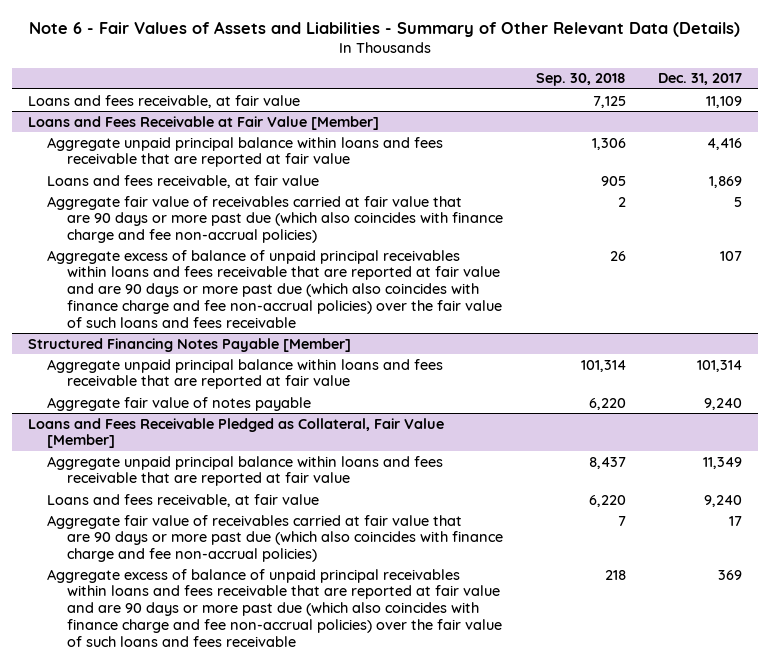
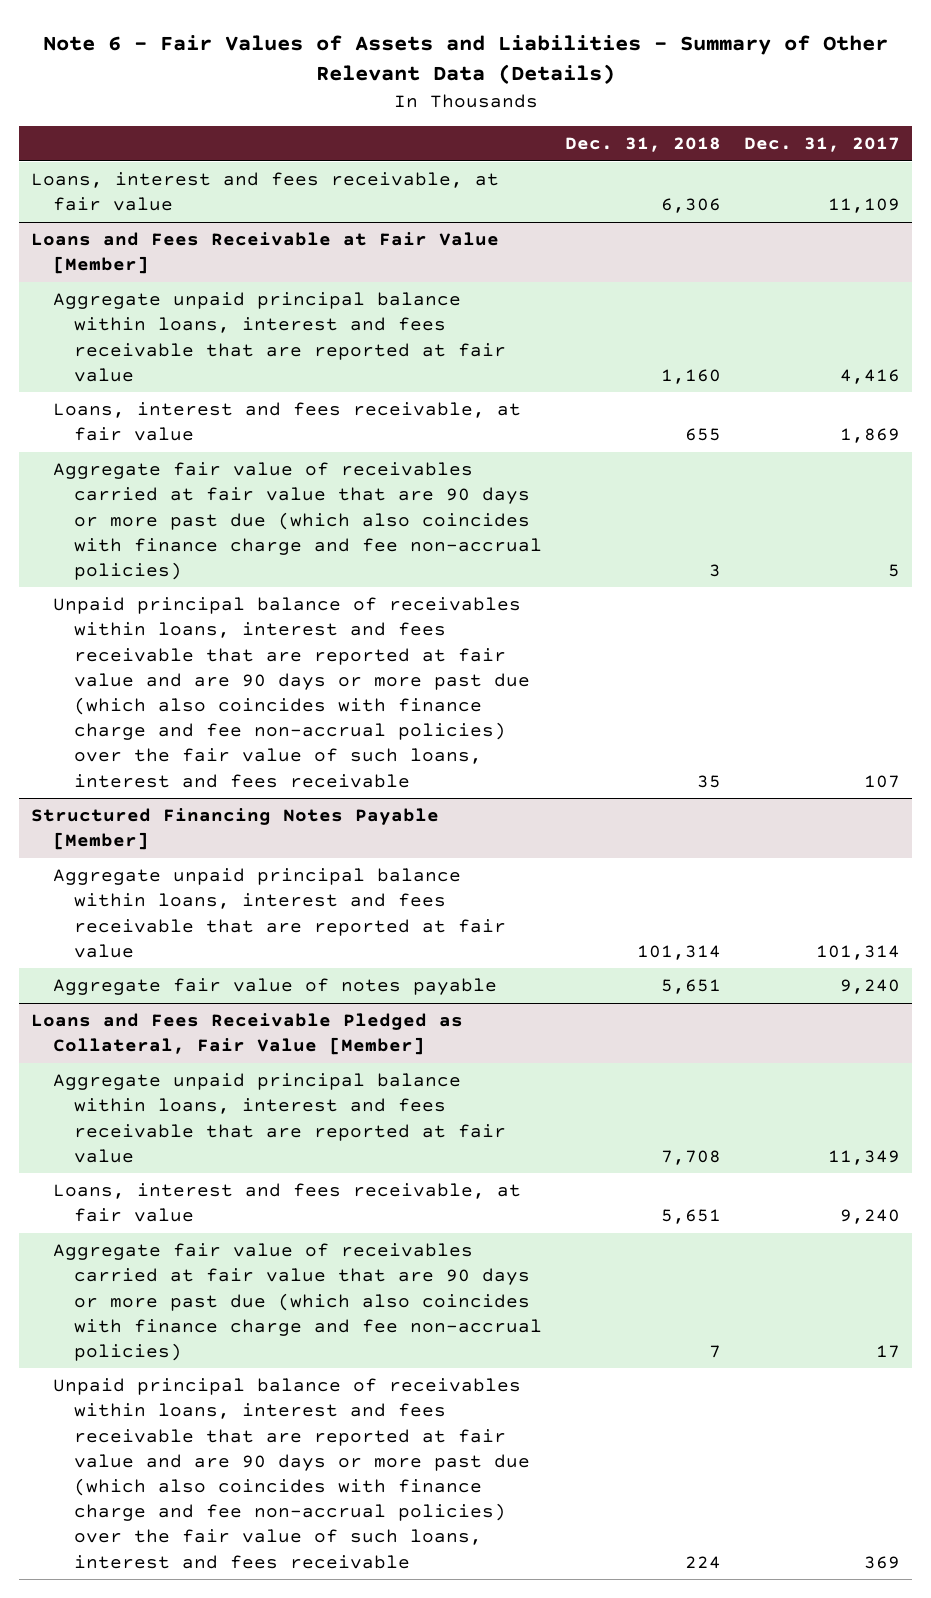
[535,73,626,87] Sep. 30, 2018 -> none
none -> [565,137,722,153] Dec. 31, 2018
[27,94,300,108] Loans and fees receivable, at fair value -> [30,172,499,212] Loans, interest and fees receivable, at fair value
[47,136,444,168] Aggregate unpaid principal balance within loans and fees receivable that are reported at fair value -> [52,292,507,382] Aggregate unpaid principal balance within loans, interest and fees receivable that are reported at fair value
[47,174,320,188] Loans and fees receivable, at fair value -> [52,402,521,442] Loans, interest and fees receivable, at fair value
[47,249,503,328] Aggregate excess of balance of unpaid principal receivables within loans and fees receivable that are reported at fair value and are 90 days or more past due (which also coincides with finance charge and fee non-accrual policies) over the fair value of such loans and fees receivable -> [52,597,531,788] Unpaid principal balance of receivables within loans, interest and fees receivable that are reported at fair value and are 90 days or more past due (which also coincides with finance charge and fee non-accrual policies) over the fair value of such loans, interest and fees receivable
[47,358,444,390] Aggregate unpaid principal balance within loans and fees receivable that are reported at fair value -> [52,868,507,958] Aggregate unpaid principal balance within loans, interest and fees receivable that are reported at fair value
[47,455,444,487] Aggregate unpaid principal balance within loans and fees receivable that are reported at fair value -> [52,1073,507,1163] Aggregate unpaid principal balance within loans, interest and fees receivable that are reported at fair value
[47,493,320,507] Loans and fees receivable, at fair value -> [52,1183,521,1223] Loans, interest and fees receivable, at fair value
[47,568,503,647] Aggregate excess of balance of unpaid principal receivables within loans and fees receivable that are reported at fair value and are 90 days or more past due (which also coincides with finance charge and fee non-accrual policies) over the fair value of such loans and fees receivable -> [52,1378,531,1569] Unpaid principal balance of receivables within loans, interest and fees receivable that are reported at fair value and are 90 days or more past due (which also coincides with finance charge and fee non-accrual policies) over the fair value of such loans, interest and fees receivable

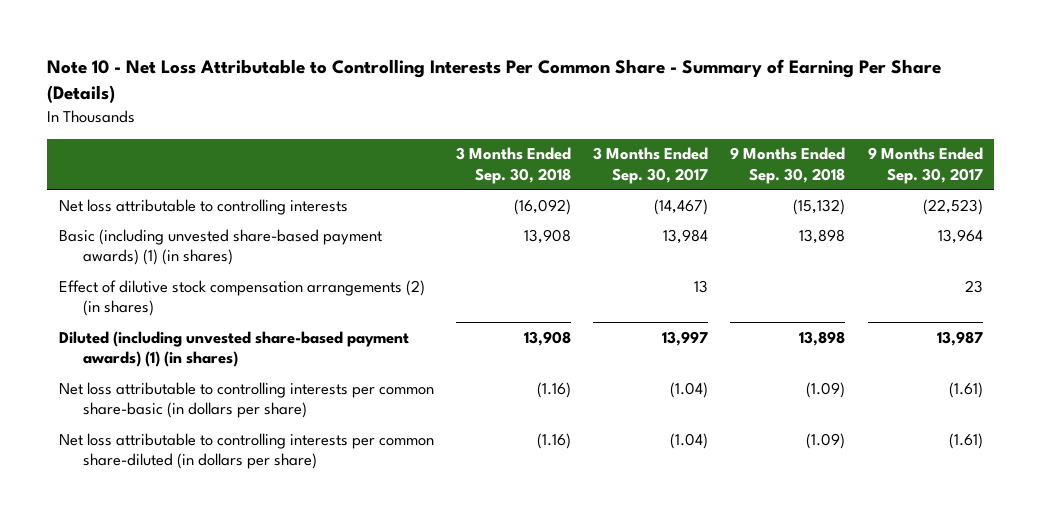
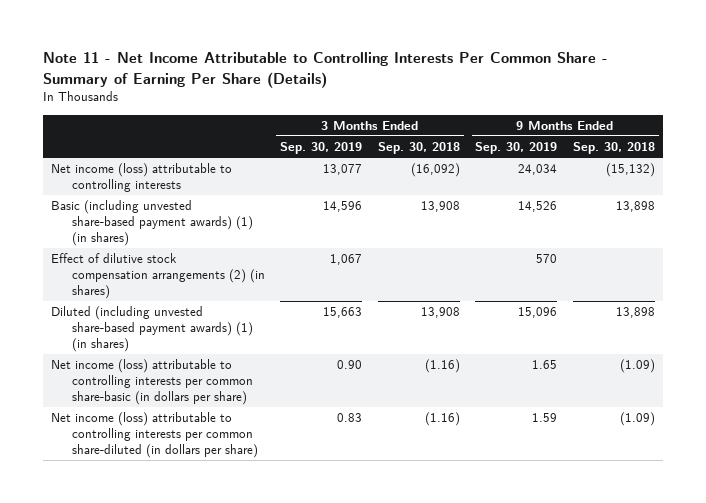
[47,59,942,104] Note 10 - Net Loss Attributable to Controlling Interests Per Common Share - Summary of Earning Per Share (Details) -> [43,52,609,88] Note 11 - Net Income Attributable to Controlling Interests Per Common Share - Summary of Earning Per Share (Details)
[593,147,709,184] 3 Months Ended Sep. 30, 2017 -> none
[867,147,983,184] 9 Months Ended Sep. 30, 2017 -> none
none -> [280,142,363,155] Sep. 30, 2019
none -> [475,142,558,155] Sep. 30, 2019
[58,198,348,215] Net loss attributable to controlling interests -> [50,163,232,193] Net income (loss) attributable to controlling interests
[58,381,434,419] Net loss attributable to controlling interests per common share-basic (in dollars per share) -> [50,359,253,406] Net income (loss) attributable to controlling interests per common share-basic (in dollars per share)
[58,432,434,470] Net loss attributable to controlling interests per common share-diluted (in dollars per share) -> [50,412,258,459] Net income (loss) attributable to controlling interests per common share-diluted (in dollars per share)

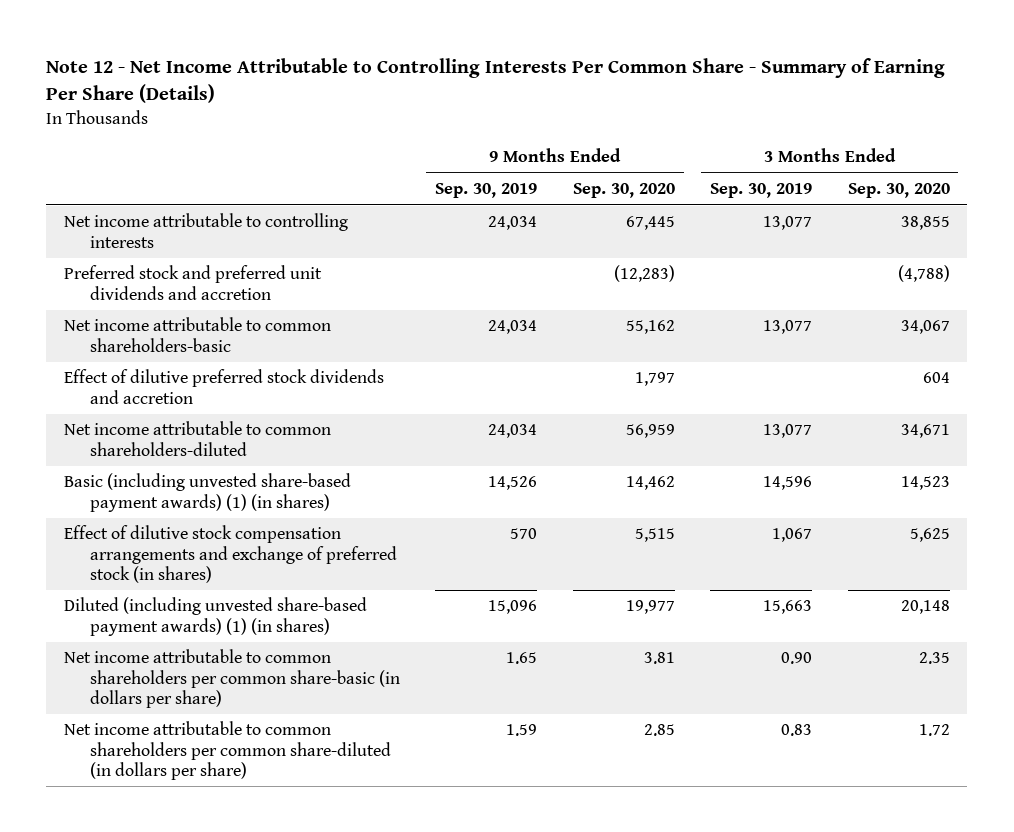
[43,52,609,88] Note 11 - Net Income Attributable to Controlling Interests Per Common Share - Summary of Earning Per Share (Details) -> [46,58,946,104] Note 12 - Net Income Attributable to Controlling Interests Per Common Share - Summary of Earning Per Share (Details)
[377,142,460,155] Sep. 30, 2018 -> none
[573,142,656,155] Sep. 30, 2018 -> none
none -> [572,183,675,199] Sep. 30, 2020
none -> [847,183,950,199] Sep. 30, 2020
[50,163,232,193] Net income (loss) attributable to controlling interests -> [63,213,348,248] Net income attributable to controlling interests
none -> [63,265,322,300] Preferred stock and preferred unit dividends and accretion
none -> [63,317,331,352] Net income attributable to common shareholders-basic
none -> [63,369,384,404] Effect of dilutive preferred stock dividends and accretion
none -> [63,421,331,456] Net income attributable to common shareholders-diluted
[50,253,265,300] Effect of dilutive stock compensation arrangements (2) (in shares) -> [63,525,397,583] Effect of dilutive stock compensation arrangements and exchange of preferred stock (in shares)
[50,359,253,406] Net income (loss) attributable to controlling interests per common share-basic (in dollars per share) -> [63,649,400,708] Net income attributable to common shareholders per common share-basic (in dollars per share)
[50,412,258,459] Net income (loss) attributable to controlling interests per common share-diluted (in dollars per share) -> [63,721,391,780] Net income attributable to common shareholders per common share-diluted (in dollars per share)

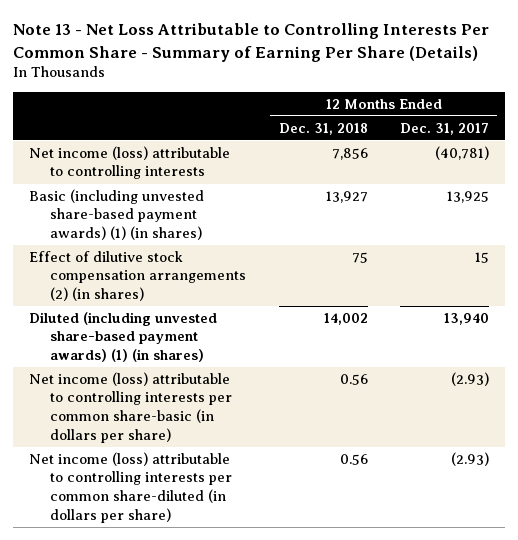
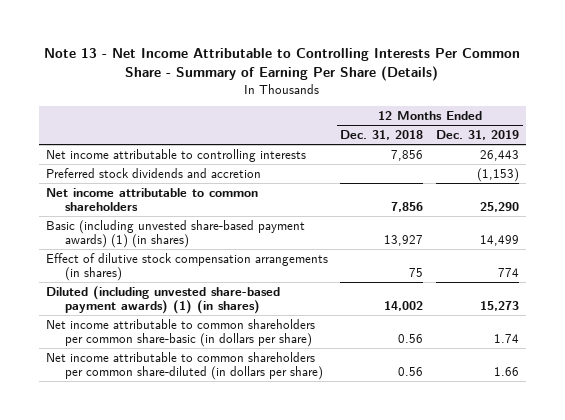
[13,23,490,62] Note 13 - Net Loss Attributable to Controlling Interests Per Common Share - Summary of Earning Per Share (Details) -> [44,48,521,82] Note 13 - Net Income Attributable to Controlling Interests Per Common Share - Summary of Earning Per Share (Details)
[399,122,489,135] Dec. 31, 2017 -> none
none -> [436,130,520,141] Dec. 31, 2019
[29,145,231,180] Net income (loss) attributable to controlling interests -> [45,148,306,162] Net income attributable to controlling interests
none -> [45,167,261,178] Preferred stock dividends and accretion
none -> [45,187,258,212] Net income attributable to common shareholders
[29,250,247,302] Effect of dilutive stock compensation arrangements (2) (in shares) -> [45,252,328,282] Effect of dilutive stock compensation arrangements (in shares)
[29,371,233,443] Net income (loss) attributable to controlling interests per common share-basic (in dollars per share) -> [45,318,315,348] Net income attributable to common shareholders per common share-basic (in dollars per share)
[29,451,233,523] Net income (loss) attributable to controlling interests per common share-diluted (in dollars per share) -> [45,351,324,381] Net income attributable to common shareholders per common share-diluted (in dollars per share)

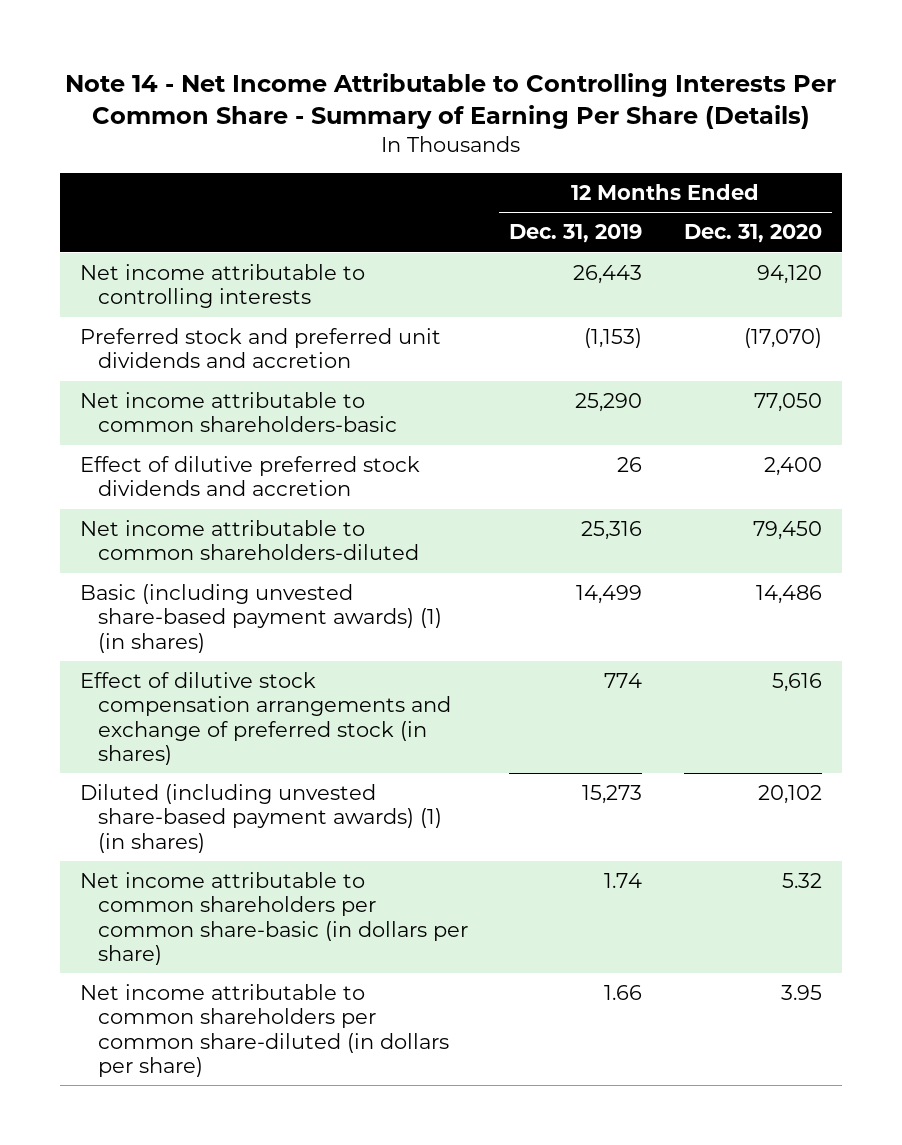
[44,48,521,82] Note 13 - Net Income Attributable to Controlling Interests Per Common Share - Summary of Earning Per Share (Details) -> [65,72,837,130] Note 14 - Net Income Attributable to Controlling Interests Per Common Share - Summary of Earning Per Share (Details)
[340,130,424,141] Dec. 31, 2018 -> none
none -> [683,224,822,244] Dec. 31, 2020
[45,167,261,178] Preferred stock dividends and accretion -> [80,328,442,369] Preferred stock and preferred unit dividends and accretion
[45,187,258,212] Net income attributable to common shareholders -> [80,392,397,433] Net income attributable to common shareholders-basic
none -> [80,456,421,497] Effect of dilutive preferred stock dividends and accretion
none -> [80,520,419,561] Net income attributable to common shareholders-diluted
[45,252,328,282] Effect of dilutive stock compensation arrangements (in shares) -> [80,672,451,765] Effect of dilutive stock compensation arrangements and exchange of preferred stock (in shares)

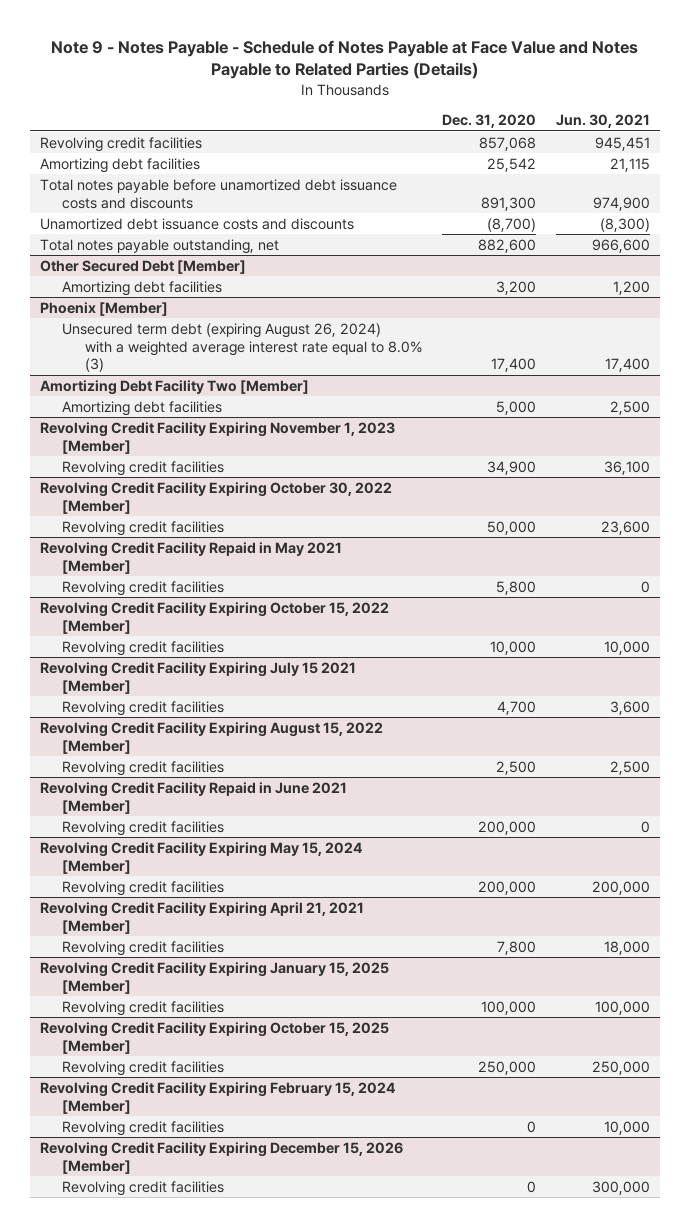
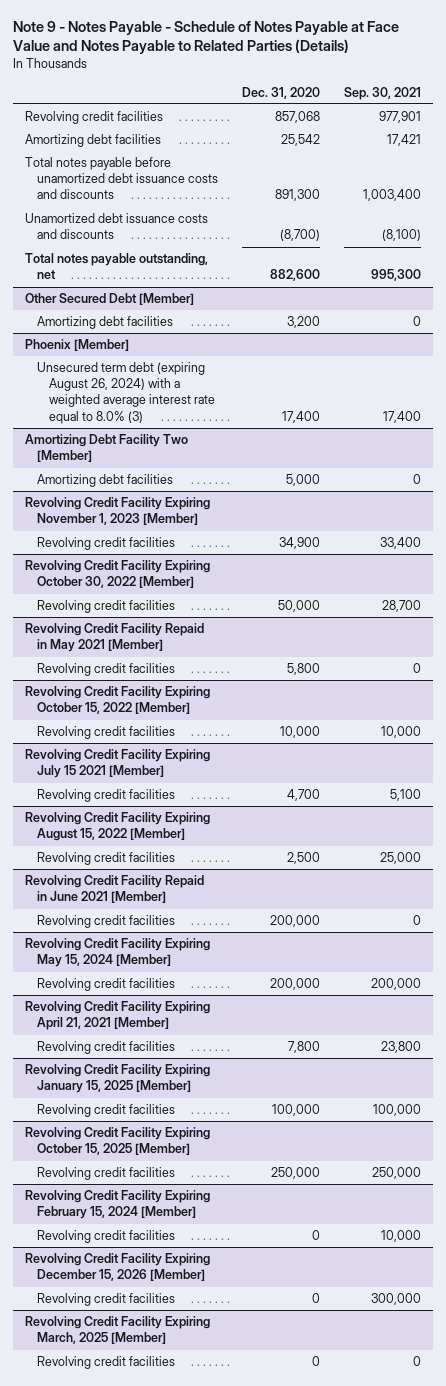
[555,113,650,128] Jun. 30, 2021 -> none
none -> [343,86,421,100] Sep. 30, 2021
none -> [24,1316,210,1345] Revolving Credit Facility Expiring March, 2025 [Member]
none -> [37,1356,176,1370] Revolving credit facilities

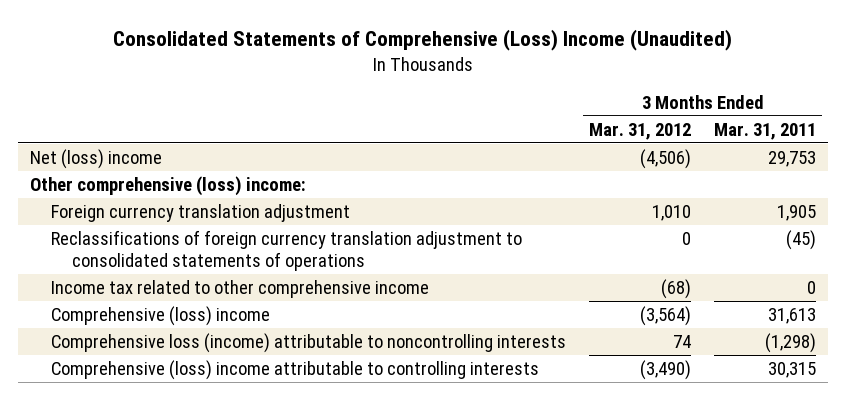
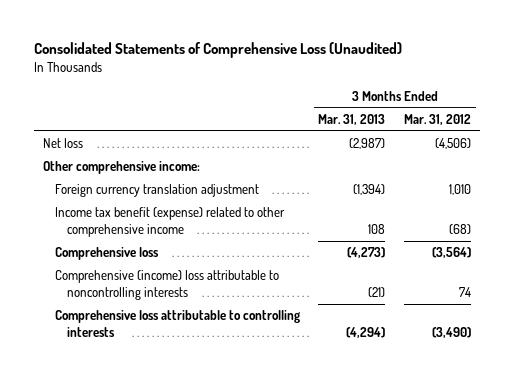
[113,29,733,52] Consolidated Statements of Comprehensive (Loss) Income (Unaudited) -> [33,42,402,59] Consolidated Statements of Comprehensive Loss (Unaudited)
[714,122,817,140] Mar. 31, 2011 -> none
none -> [318,113,386,125] Mar. 31, 2013
[29,148,162,169] Net (loss) income -> [42,138,83,149] Net loss
[29,175,306,196] Other comprehensive (loss) income: -> [42,161,200,175] Other comprehensive income:
[50,229,522,271] Reclassifications of foreign currency translation adjustment to consolidated statements of operations -> none
[50,279,429,298] Income tax related to other comprehensive income -> [55,207,286,238] Income tax benefit (expense) related to other comprehensive income
[50,305,270,326] Comprehensive (loss) income -> [55,247,160,261] Comprehensive loss
[50,332,566,353] Comprehensive loss (income) attributable to noncontrolling interests -> [55,270,280,301] Comprehensive (income) loss attributable to noncontrolling interests
[50,359,539,380] Comprehensive (loss) income attributable to controlling interests -> [55,310,301,338] Comprehensive loss attributable to controlling interests

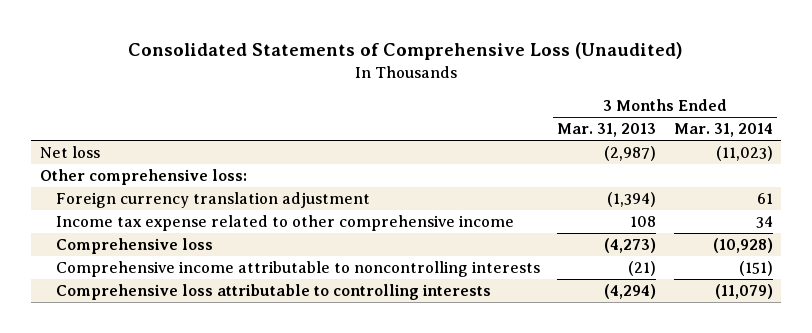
[403,113,471,125] Mar. 31, 2012 -> none
none -> [673,123,773,138] Mar. 31, 2014
[42,161,200,175] Other comprehensive income: -> [39,169,247,186] Other comprehensive loss:
[55,207,286,238] Income tax benefit (expense) related to other comprehensive income -> [55,215,514,232] Income tax expense related to other comprehensive income
[55,270,280,301] Comprehensive (income) loss attributable to noncontrolling interests -> [55,261,540,278] Comprehensive income attributable to noncontrolling interests

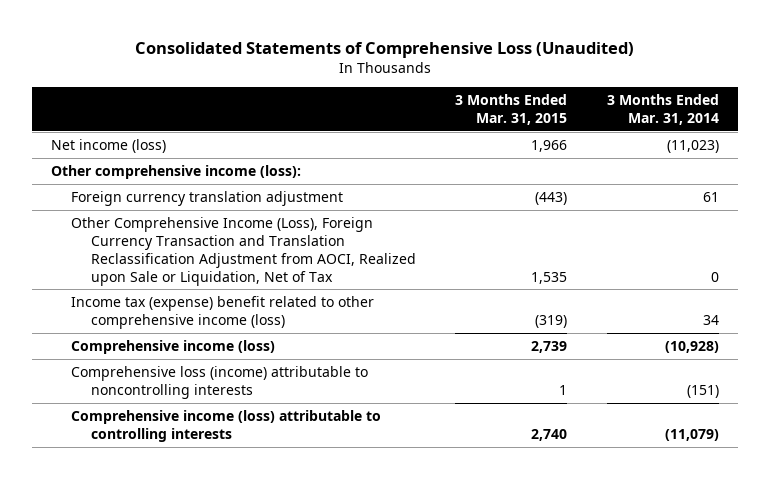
[557,123,657,138] Mar. 31, 2013 -> none
none -> [455,93,568,125] 3 Months Ended Mar. 31, 2015
[39,146,100,159] Net loss -> [51,139,167,154] Net income (loss)
[39,169,247,186] Other comprehensive loss: -> [51,165,302,180] Other comprehensive income (loss):
none -> [71,217,417,286] Other Comprehensive Income (Loss), Foreign Currency Transaction and Translation Reclassification Adjustment from AOCI, Realized upon Sale or Liquidation, Net of Tax
[55,215,514,232] Income tax expense related to other comprehensive income -> [71,296,375,329] Income tax (expense) benefit related to other comprehensive income (loss)
[55,238,213,255] Comprehensive loss -> [71,340,276,355] Comprehensive income (loss)
[55,261,540,278] Comprehensive income attributable to noncontrolling interests -> [71,366,369,399] Comprehensive loss (income) attributable to noncontrolling interests
[55,284,491,301] Comprehensive loss attributable to controlling interests -> [71,410,382,442] Comprehensive income (loss) attributable to controlling interests

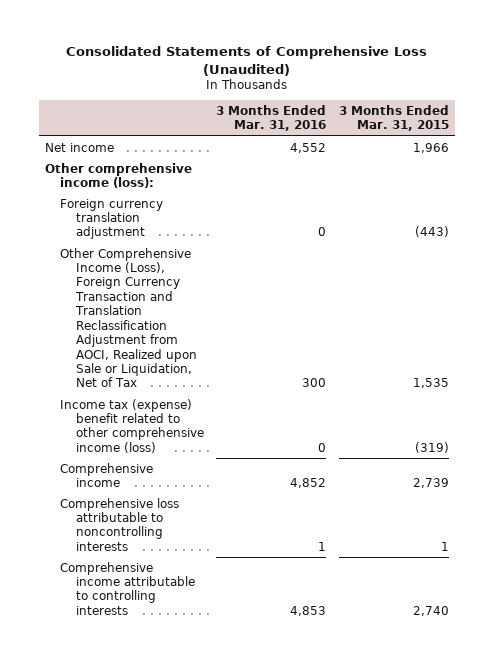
[606,93,719,125] 3 Months Ended Mar. 31, 2014 -> none
none -> [216,104,327,132] 3 Months Ended Mar. 31, 2016
[51,139,167,154] Net income (loss) -> [44,142,114,152] Net income
[71,340,276,355] Comprehensive income (loss) -> [60,462,154,487] Comprehensive income
[71,366,369,399] Comprehensive loss (income) attributable to noncontrolling interests -> [60,497,180,551] Comprehensive loss attributable to noncontrolling interests
[71,410,382,442] Comprehensive income (loss) attributable to controlling interests -> [60,561,195,615] Comprehensive income attributable to controlling interests

